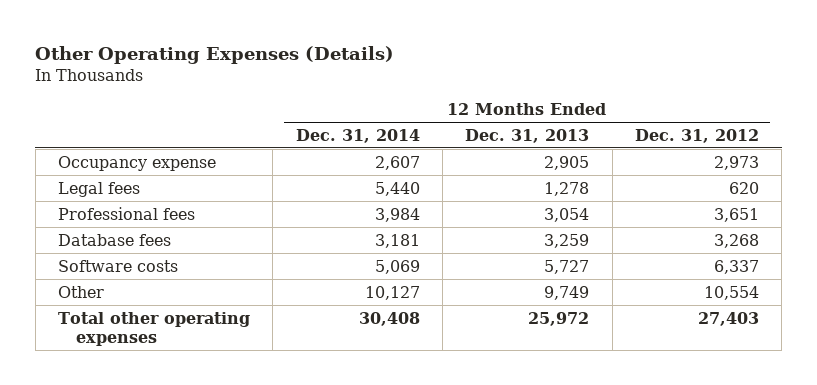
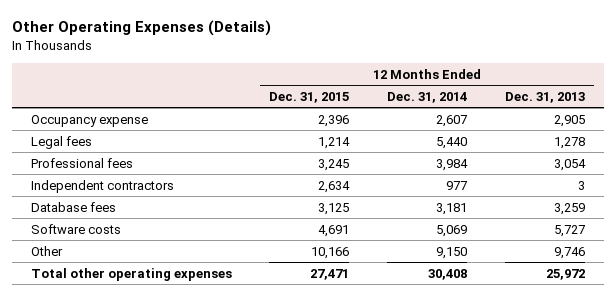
[634,128,759,143] Dec. 31, 2012 -> none
none -> [269,91,350,103] Dec. 31, 2015
none -> [30,179,174,193] Independent contractors
[364,285,420,300] 10,127 -> [436,246,468,259] 9,150
[544,285,590,300] 9,749 -> [553,246,585,259] 9,746

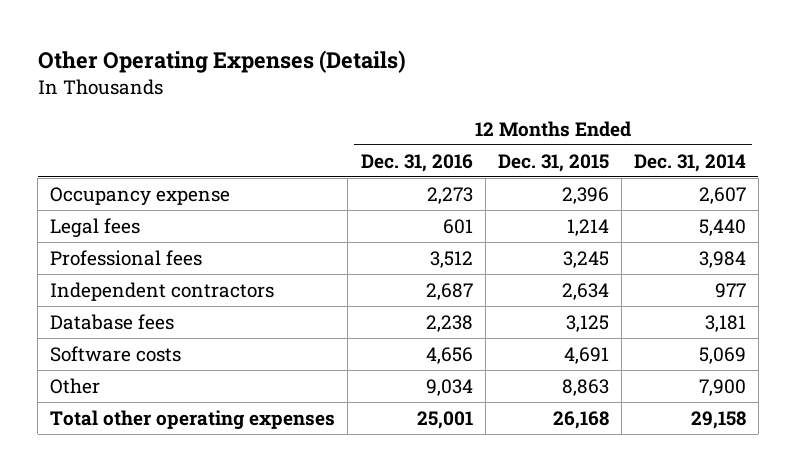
[504,91,585,103] Dec. 31, 2013 -> none
none -> [360,153,473,172] Dec. 31, 2016
[311,246,350,259] 10,166 -> [561,378,609,396] 8,863
[436,246,468,259] 9,150 -> [698,378,746,396] 7,900
[310,268,350,280] 27,471 -> [552,410,609,429] 26,168
[428,268,468,280] 30,408 -> [690,410,746,429] 29,158

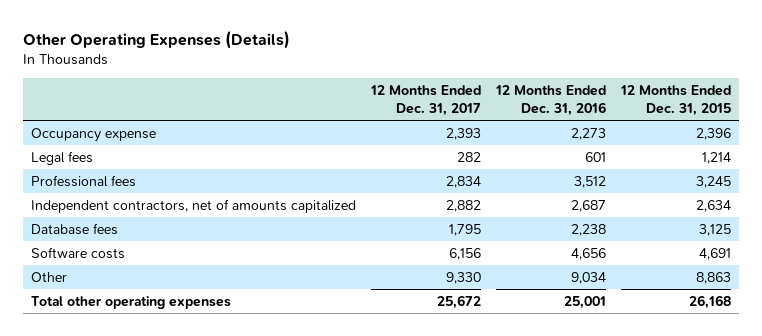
[633,153,746,172] Dec. 31, 2014 -> none
none -> [369,84,481,116] 12 Months Ended Dec. 31, 2017
[50,281,275,301] Independent contractors -> [30,198,356,213] Independent contractors, net of amounts capitalized

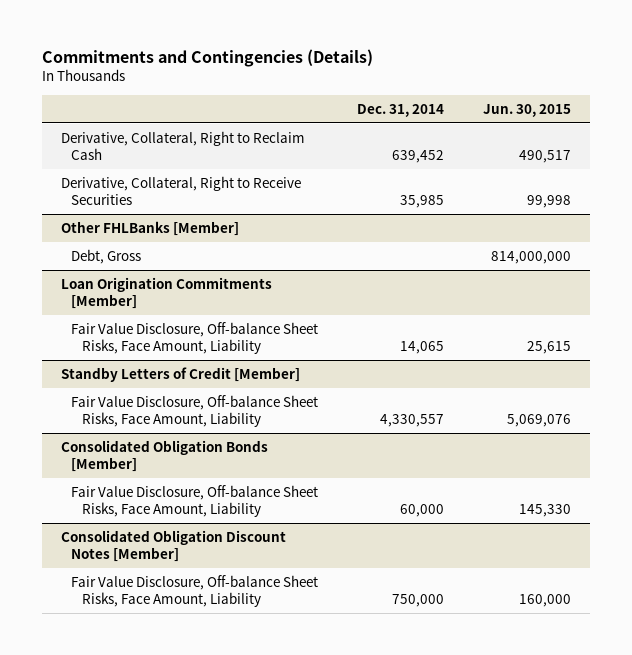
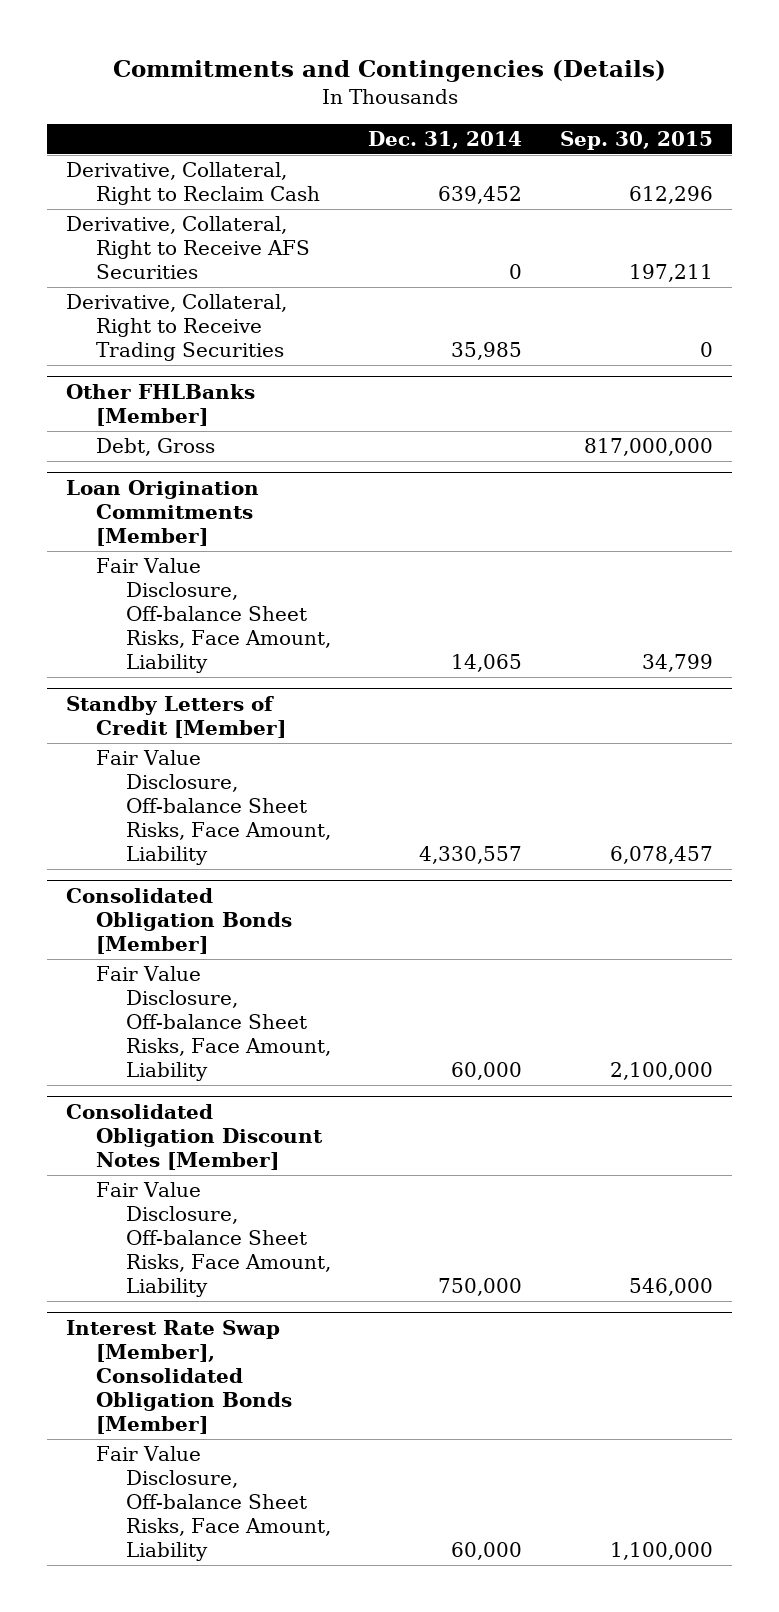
[482,103,571,117] Jun. 30, 2015 -> none
none -> [560,130,714,150] Sep. 30, 2015
none -> [65,216,310,280] Derivative, Collateral, Right to Receive AFS Securities
[60,175,301,206] Derivative, Collateral, Right to Receive Securities -> [65,294,287,362] Derivative, Collateral, Right to Receive Trading Securities
none -> [65,1320,292,1435] Interest Rate Swap [Member], Consolidated Obligation Bonds [Member]
none -> [95,1446,331,1562] Fair Value Disclosure, Off-balance Sheet Risks, Face Amount, Liability

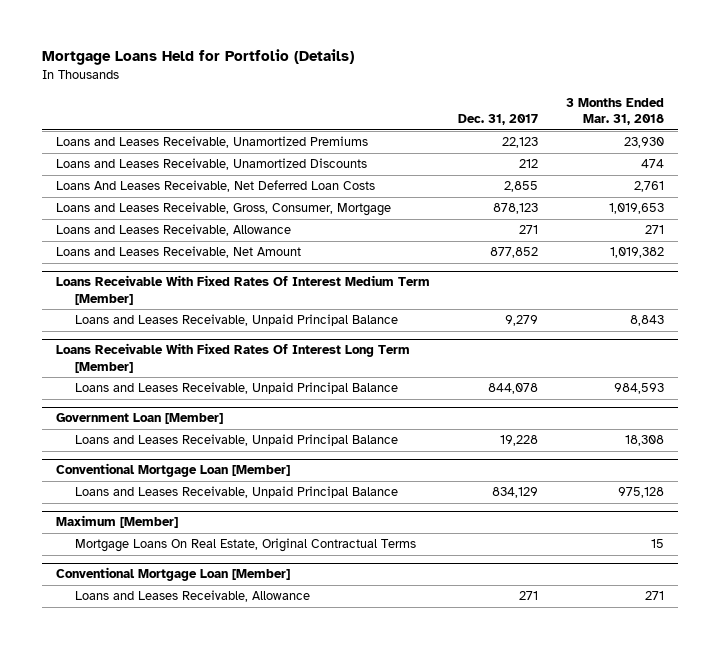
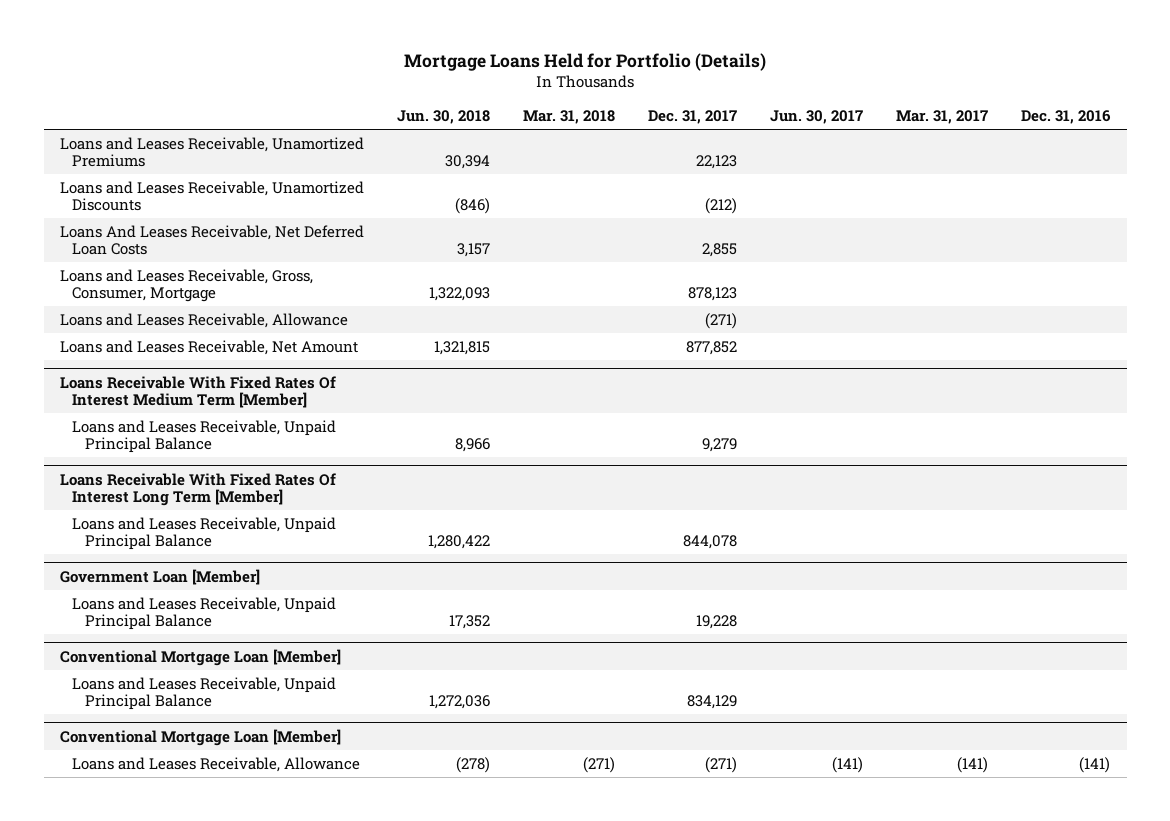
[566,97,665,126] 3 Months Ended Mar. 31, 2018 -> none
none -> [397,110,491,125] Jun. 30, 2018
none -> [523,110,616,125] Mar. 31, 2018
none -> [770,110,864,125] Jun. 30, 2017
none -> [896,110,989,125] Mar. 31, 2017
none -> [1021,110,1112,125] Dec. 31, 2016
[519,159,539,169] 212 -> [705,198,738,215] (212)
[519,225,539,235] 271 -> [705,312,738,329] (271)
[55,515,178,529] Maximum [Member] -> none
[74,538,416,553] Mortgage Loans On Real Estate, Original Contractual Terms -> none
[519,591,539,601] 271 -> [705,756,738,773] (271)

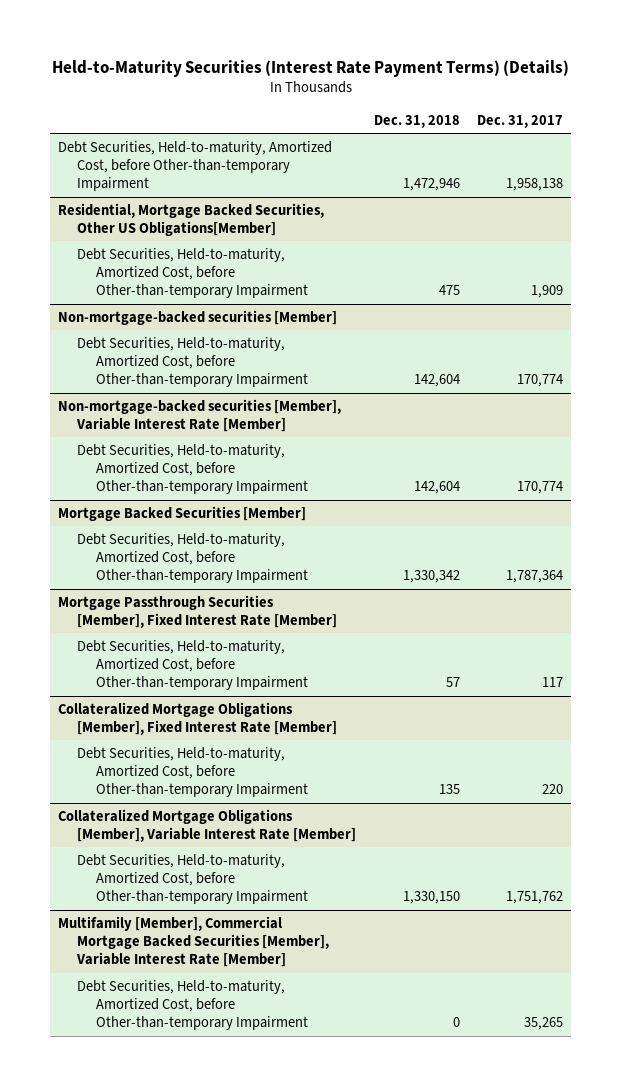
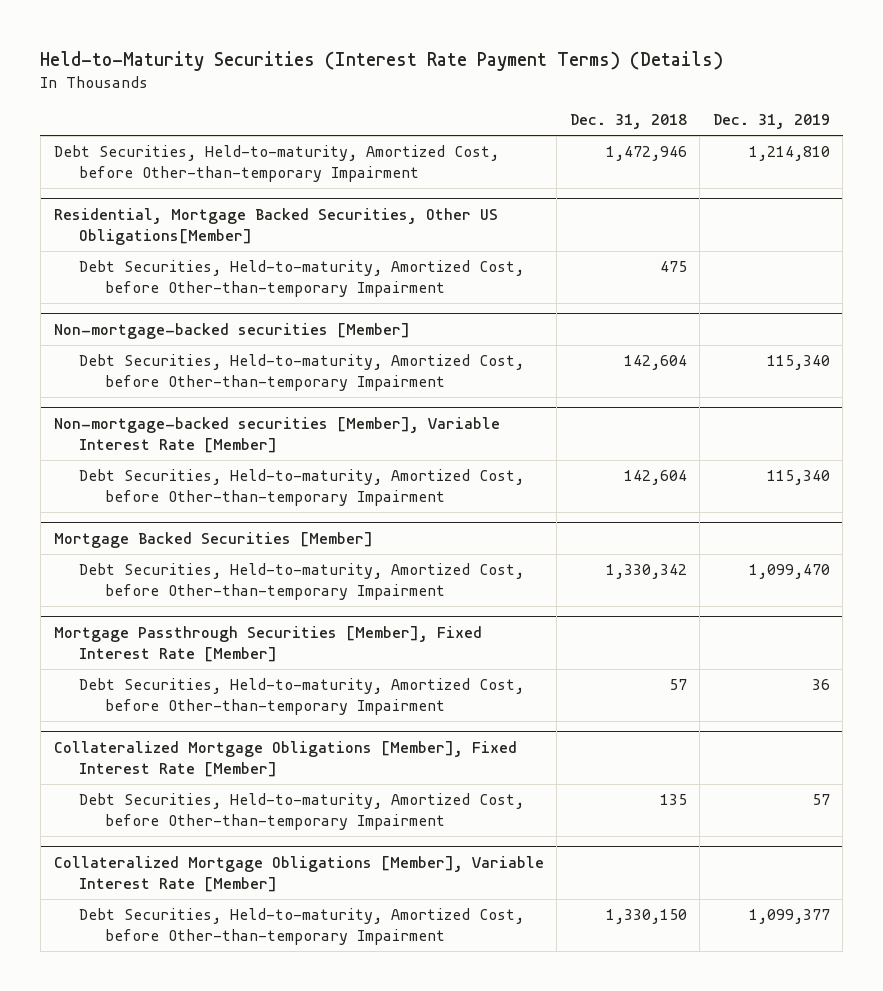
[476,114,563,128] Dec. 31, 2017 -> none
none -> [712,114,830,130] Dec. 31, 2019
[58,915,330,968] Multifamily [Member], Commercial Mortgage Backed Securities [Member], Variable Interest Rate [Member] -> none
[77,979,309,1031] Debt Securities, Held-to-maturity, Amortized Cost, before Other-than-temporary Impairment -> none

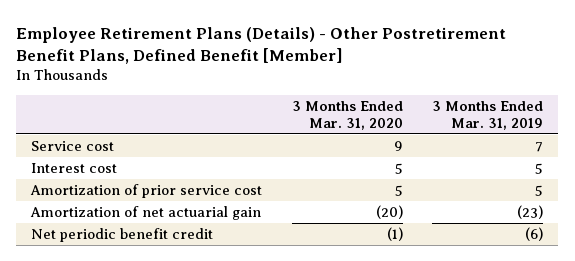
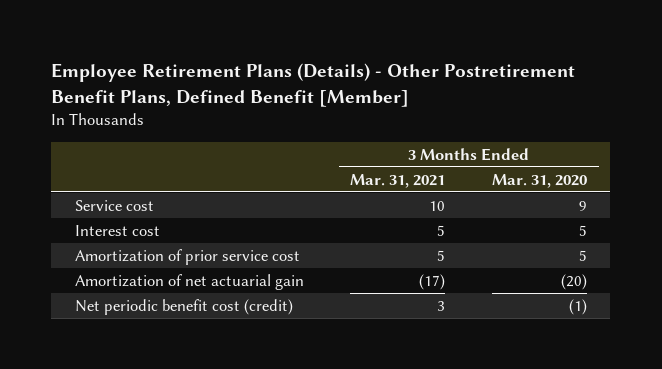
[432,100,544,130] 3 Months Ended Mar. 31, 2019 -> none
none -> [350,173,446,188] Mar. 31, 2021
[31,228,214,243] Net periodic benefit credit -> [74,298,293,315] Net periodic benefit cost (credit)

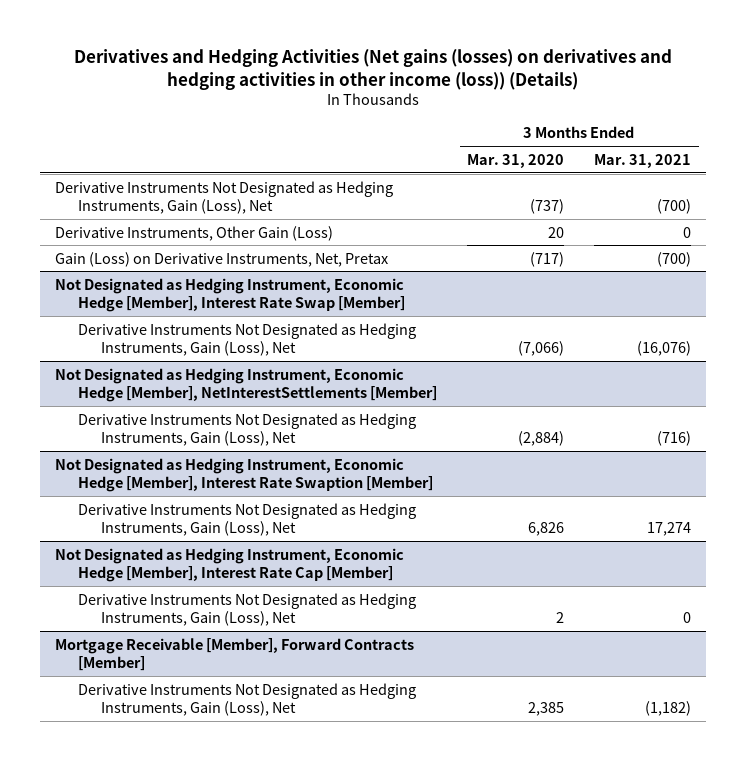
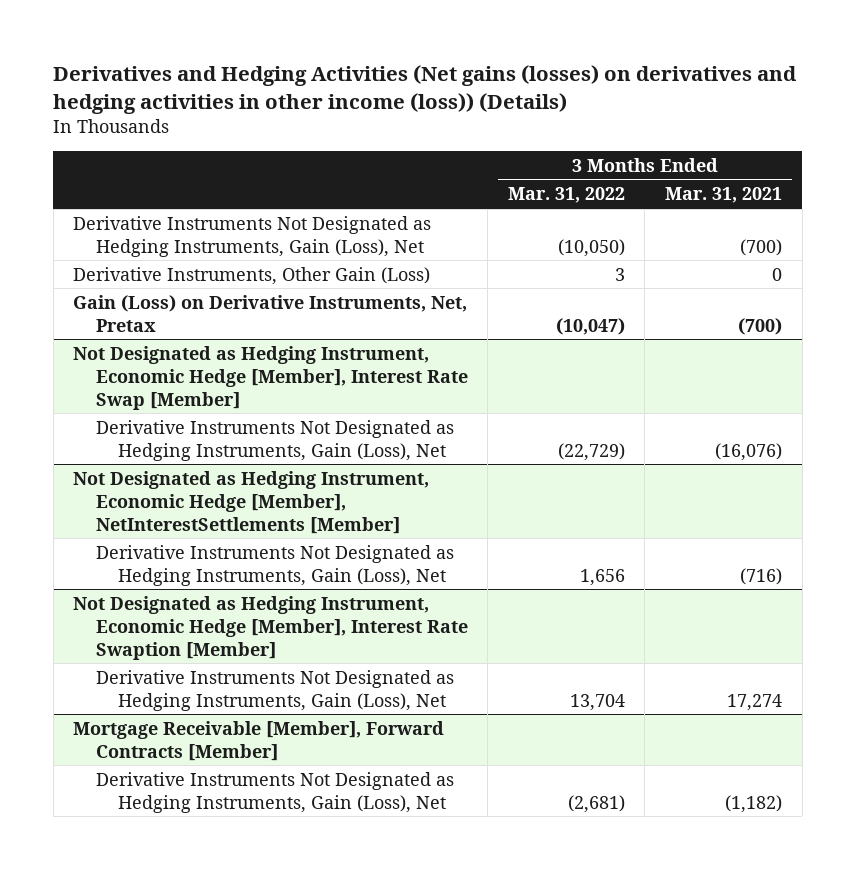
[467,153,565,168] Mar. 31, 2020 -> none
none -> [507,187,625,204] Mar. 31, 2022
[55,547,405,583] Not Designated as Hedging Instrument, Economic Hedge [Member], Interest Rate Cap [Member] -> none
[78,592,417,627] Derivative Instruments Not Designated as Hedging Instruments, Gain (Loss), Net -> none

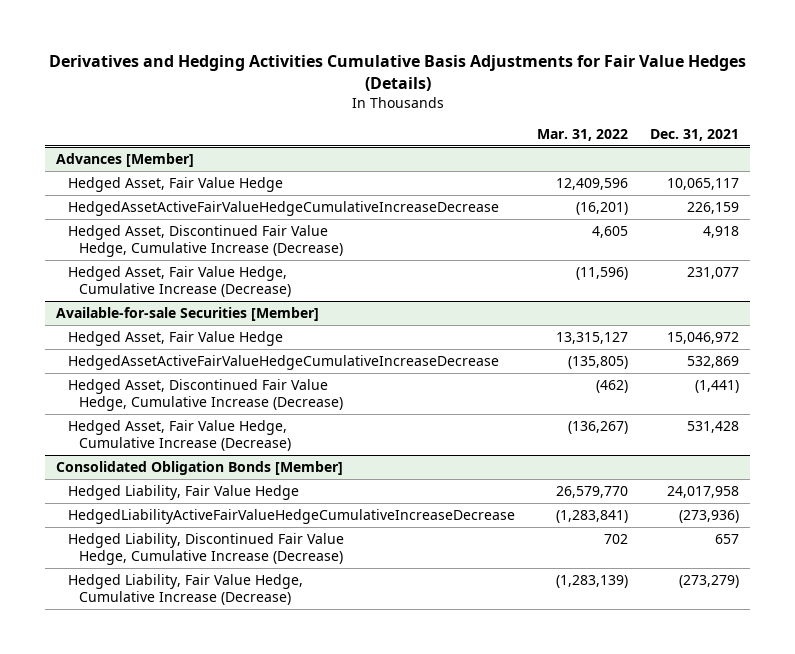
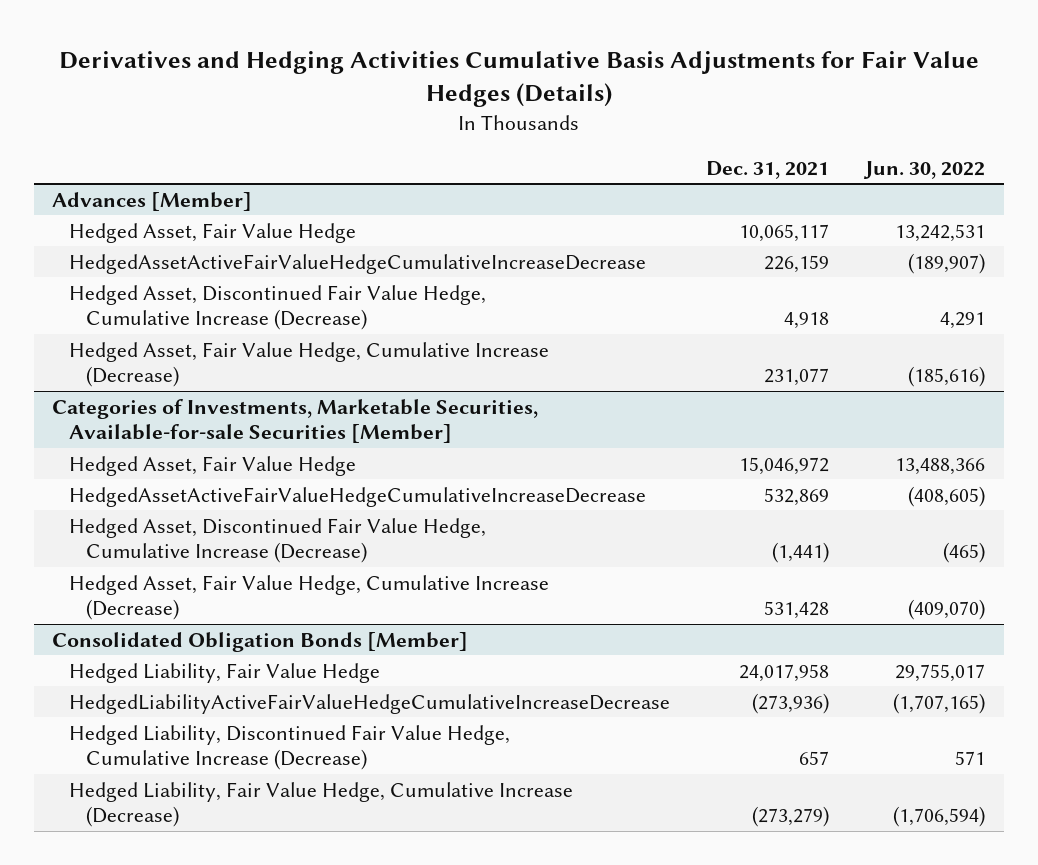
[536,128,628,141] Mar. 31, 2022 -> none
none -> [863,160,986,179] Jun. 30, 2022
[56,306,320,321] Available-for-sale Securities [Member] -> [52,398,539,444] Categories of Investments, Marketable Securities, Available-for-sale Securities [Member]

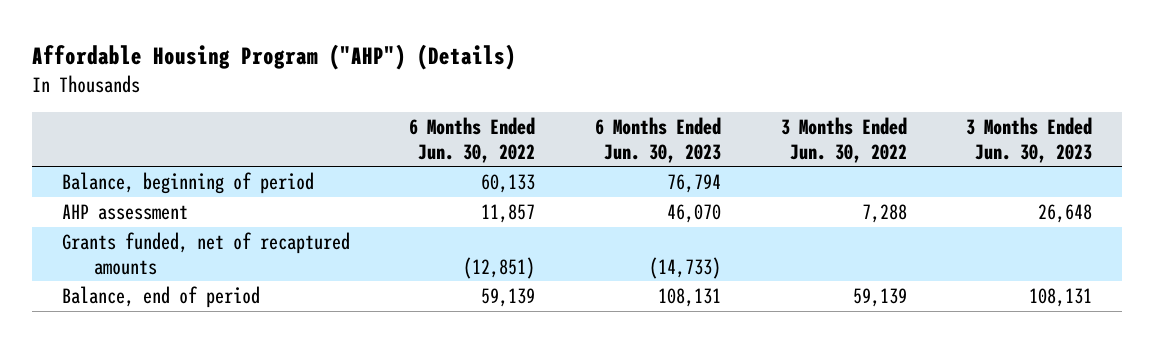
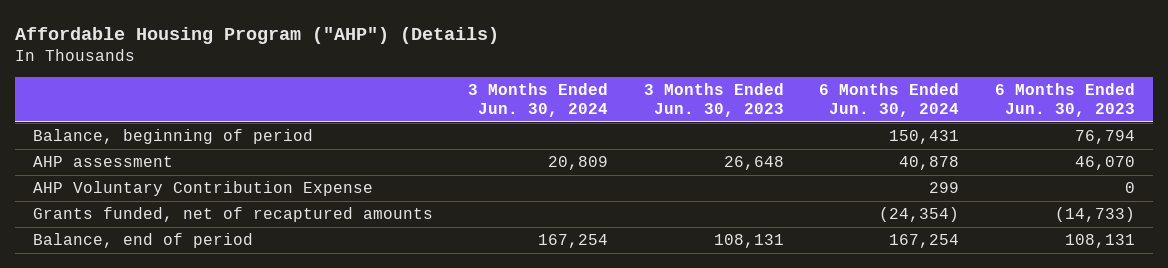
[409,117,536,163] 6 Months Ended Jun. 30, 2022 -> none
[780,117,907,163] 3 Months Ended Jun. 30, 2022 -> none
none -> [468,83,609,118] 3 Months Ended Jun. 30, 2024
none -> [819,83,960,118] 6 Months Ended Jun. 30, 2024
none -> [32,181,373,197] AHP Voluntary Contribution Expense

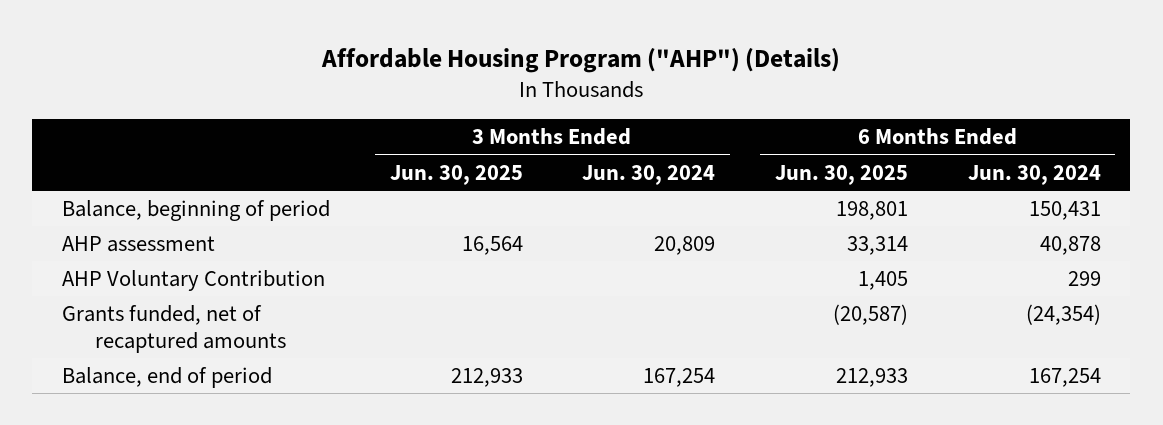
[643,83,784,118] 3 Months Ended Jun. 30, 2023 -> none
[995,83,1136,118] 6 Months Ended Jun. 30, 2023 -> none
none -> [389,164,523,185] Jun. 30, 2025
none -> [774,164,908,185] Jun. 30, 2025
[32,181,373,197] AHP Voluntary Contribution Expense -> [62,270,326,292] AHP Voluntary Contribution

